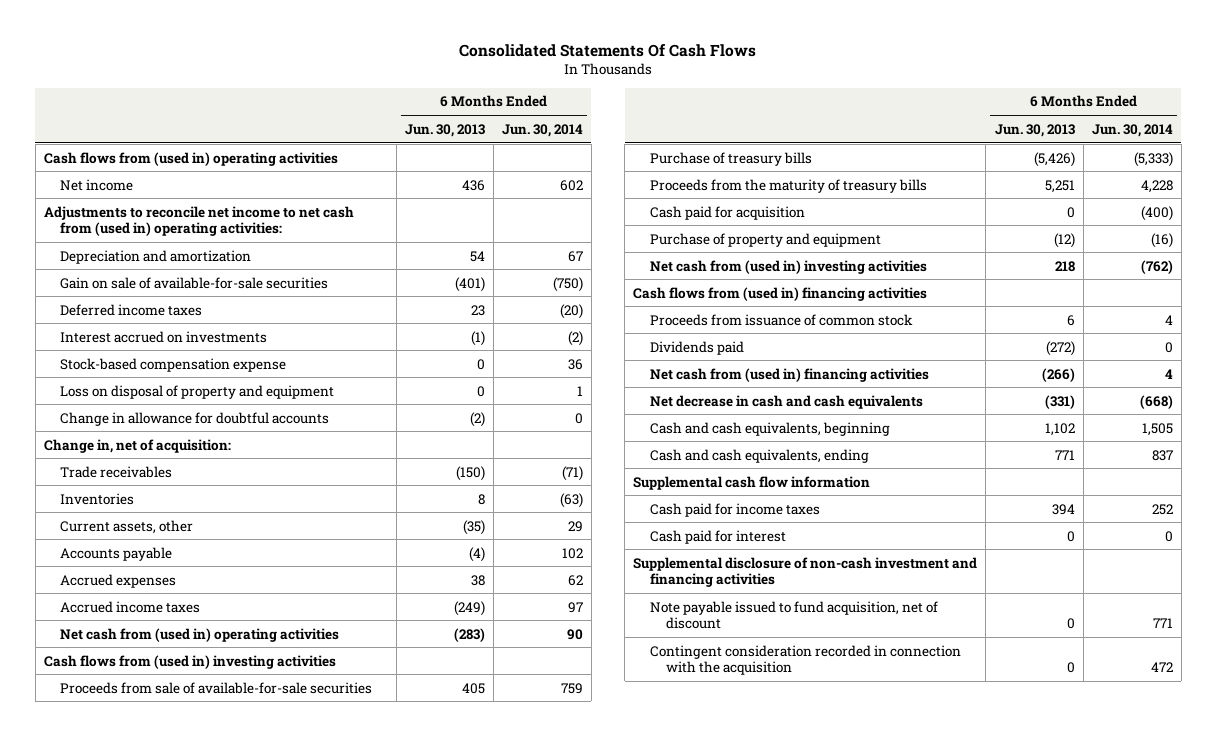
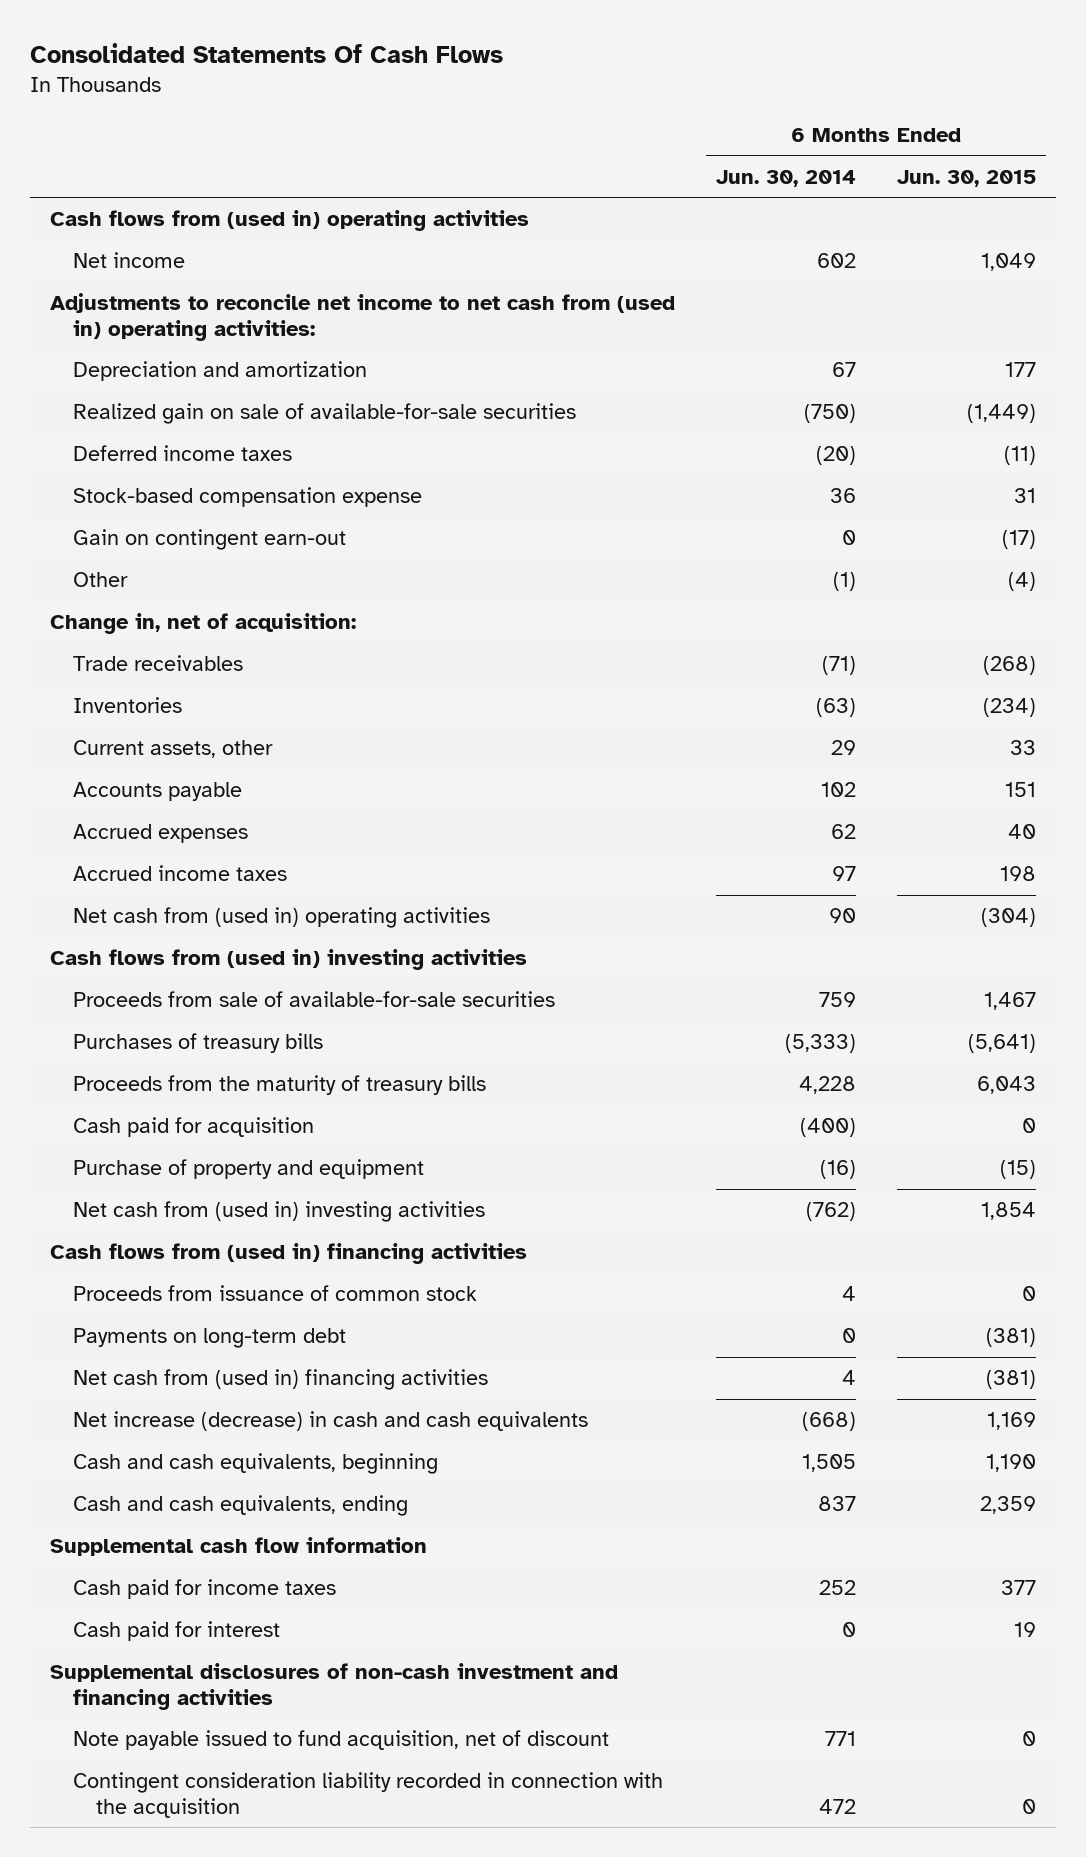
[404,123,485,137] Jun. 30, 2013 -> none
none -> [896,169,1036,187] Jun. 30, 2015
[59,276,328,289] Gain on sale of available-for-sale securities -> [73,403,577,425] Realized gain on sale of available-for-sale securities
[59,330,267,343] Interest accrued on investments -> none
[59,384,334,399] Loss on disposal of property and equipment -> none
[59,411,329,426] Change in allowance for doubtful accounts -> none
none -> [73,529,347,551] Gain on contingent earn-out
none -> [73,572,129,588] Other
[649,151,812,166] Purchase of treasury bills -> [73,1033,324,1054] Purchases of treasury bills
[649,340,744,355] Dividends paid -> none
none -> [73,1328,347,1349] Payments on long-term debt
[649,394,923,409] Net decrease in cash and cash equivalents -> [73,1411,589,1432] Net increase (decrease) in cash and cash equivalents
[633,556,978,588] Supplemental disclosure of non-cash investment and financing activities -> [50,1663,619,1710] Supplemental disclosures of non-cash investment and financing activities
[649,644,961,676] Contingent consideration recorded in connection with the acquisition -> [73,1772,664,1818] Contingent consideration liability recorded in connection with the acquisition

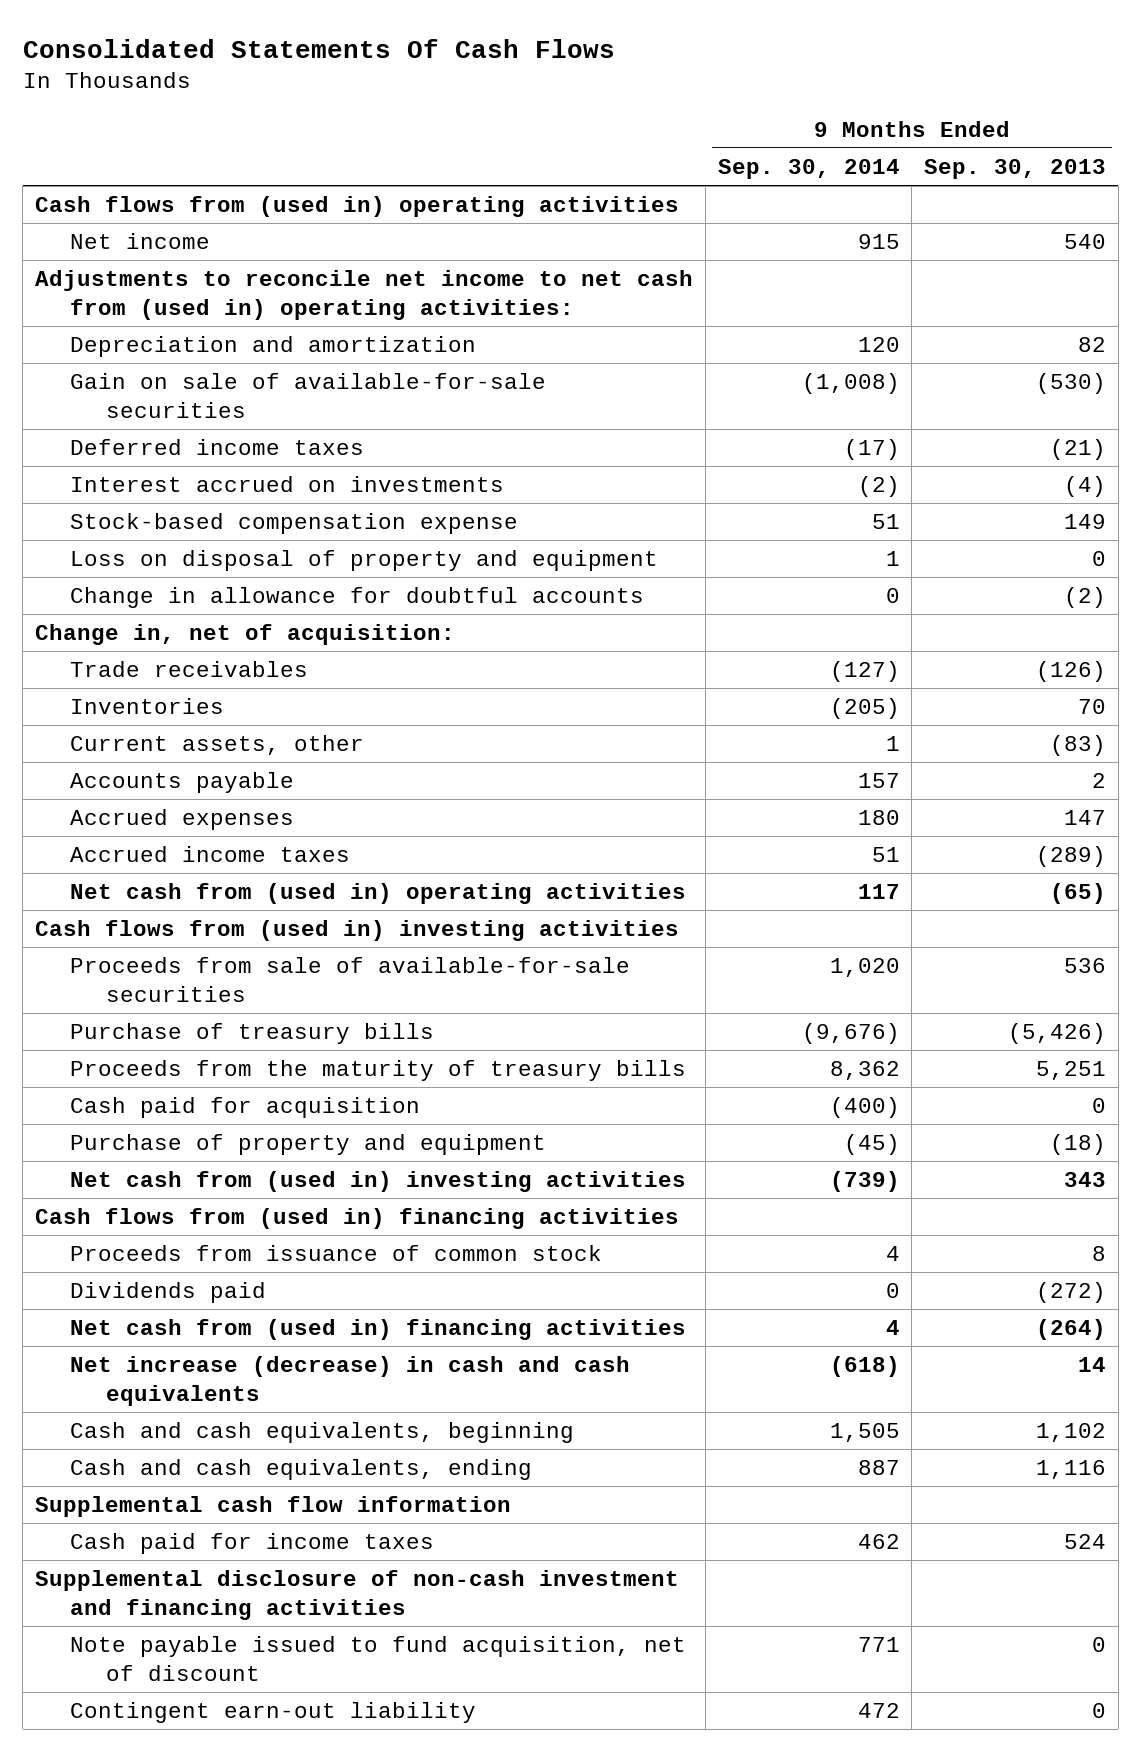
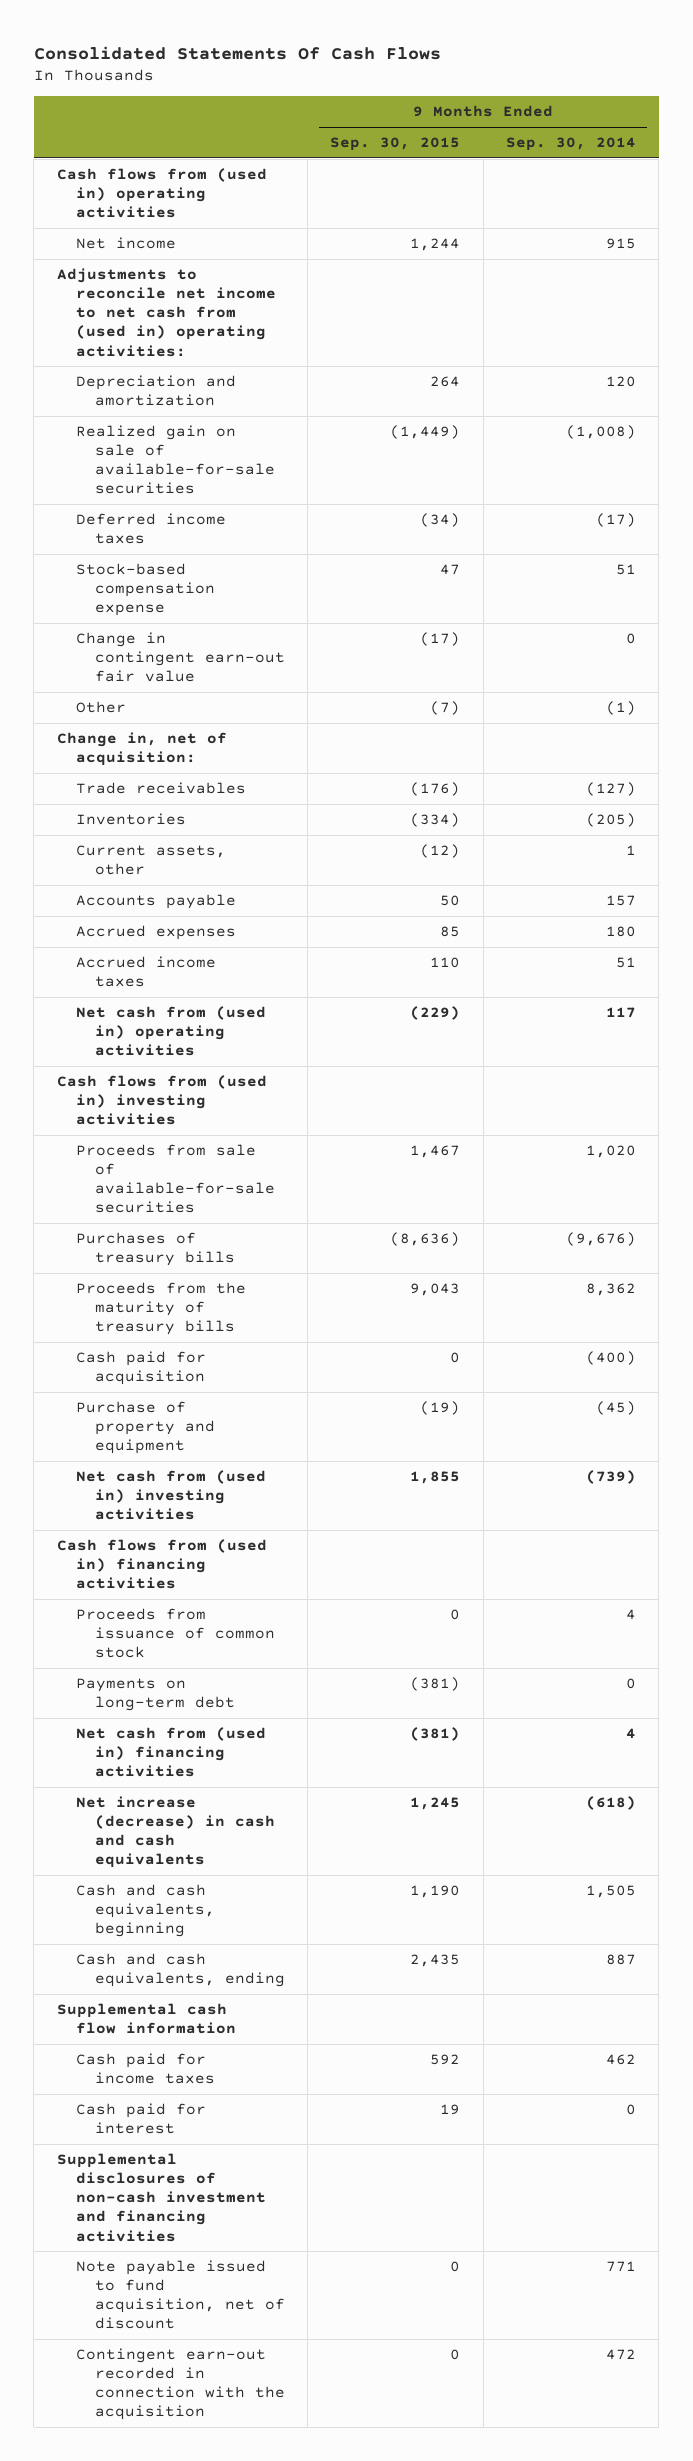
[924,159,1107,180] Sep. 30, 2013 -> none
none -> [330,137,461,152] Sep. 30, 2015
[70,373,547,418] Gain on sale of available-for-sale securities -> [75,425,275,495] Realized gain on sale of available-for-sale securities
[70,476,505,493] Interest accrued on investments -> none
[70,550,659,572] Loss on disposal of property and equipment -> none
[70,587,645,609] Change in allowance for doubtful accounts -> none
none -> [75,632,285,683] Change in contingent earn-out fair value
none -> [75,701,126,714] Other
[70,1023,435,1045] Purchase of treasury bills -> [75,1232,235,1267] Purchases of treasury bills
[70,1282,267,1304] Dividends paid -> none
none -> [75,1678,235,1712] Payments on long-term debt
none -> [75,2103,206,2135] Cash paid for interest
[35,1570,680,1620] Supplemental disclosure of non-cash investment and financing activities -> [56,2153,266,2242] Supplemental disclosures of non-cash investment and financing activities
[70,1702,477,1724] Contingent earn-out liability -> [75,2348,285,2421] Contingent earn-out recorded in connection with the acquisition

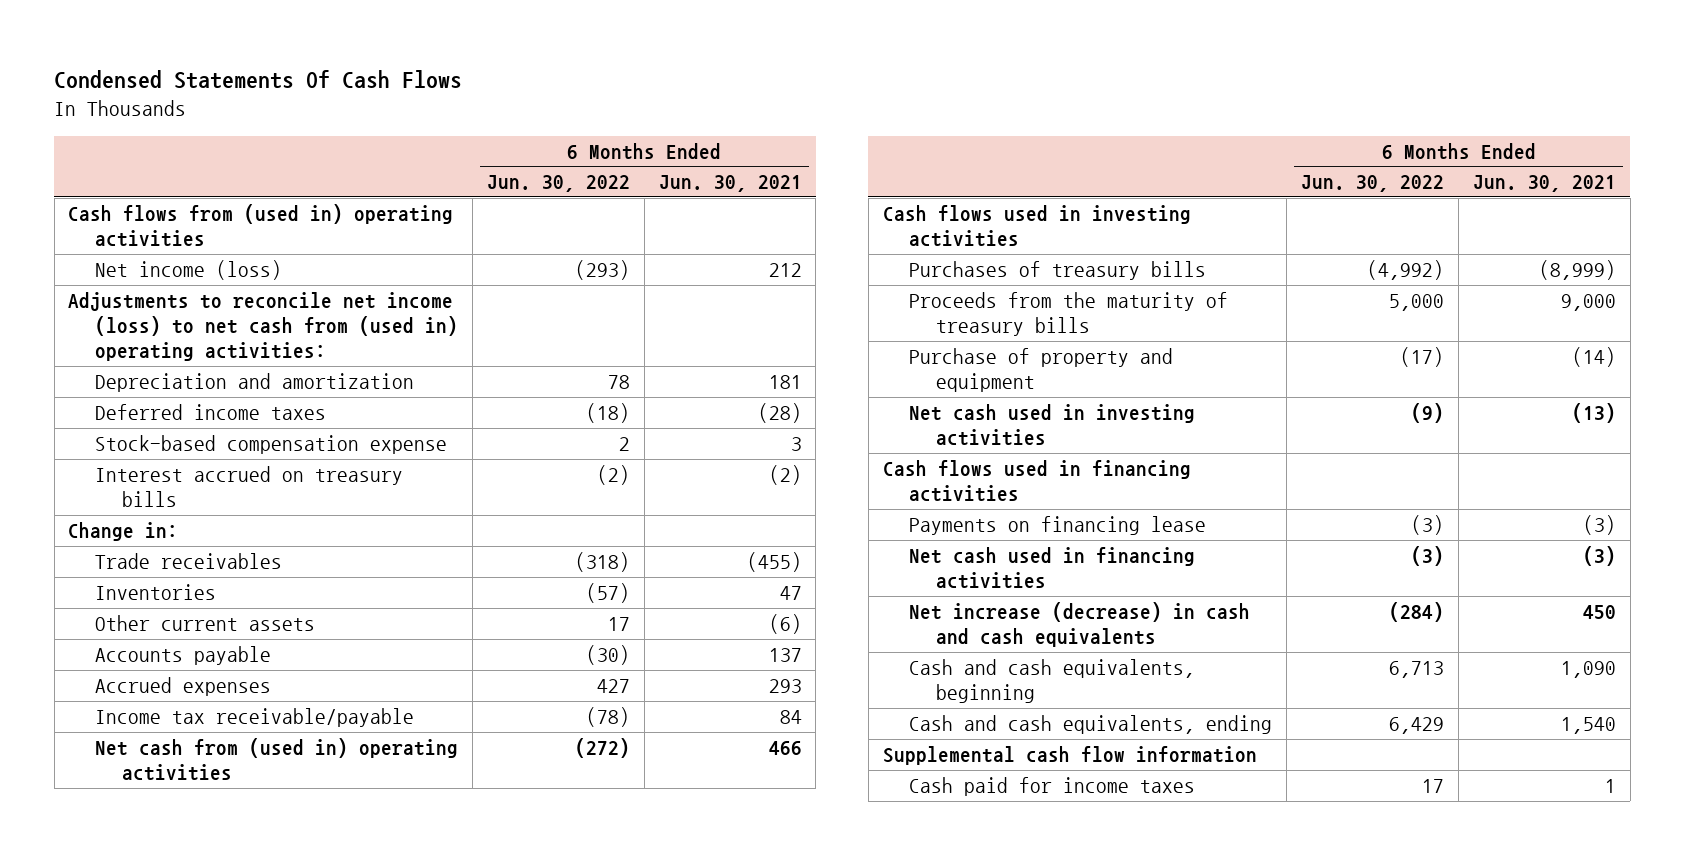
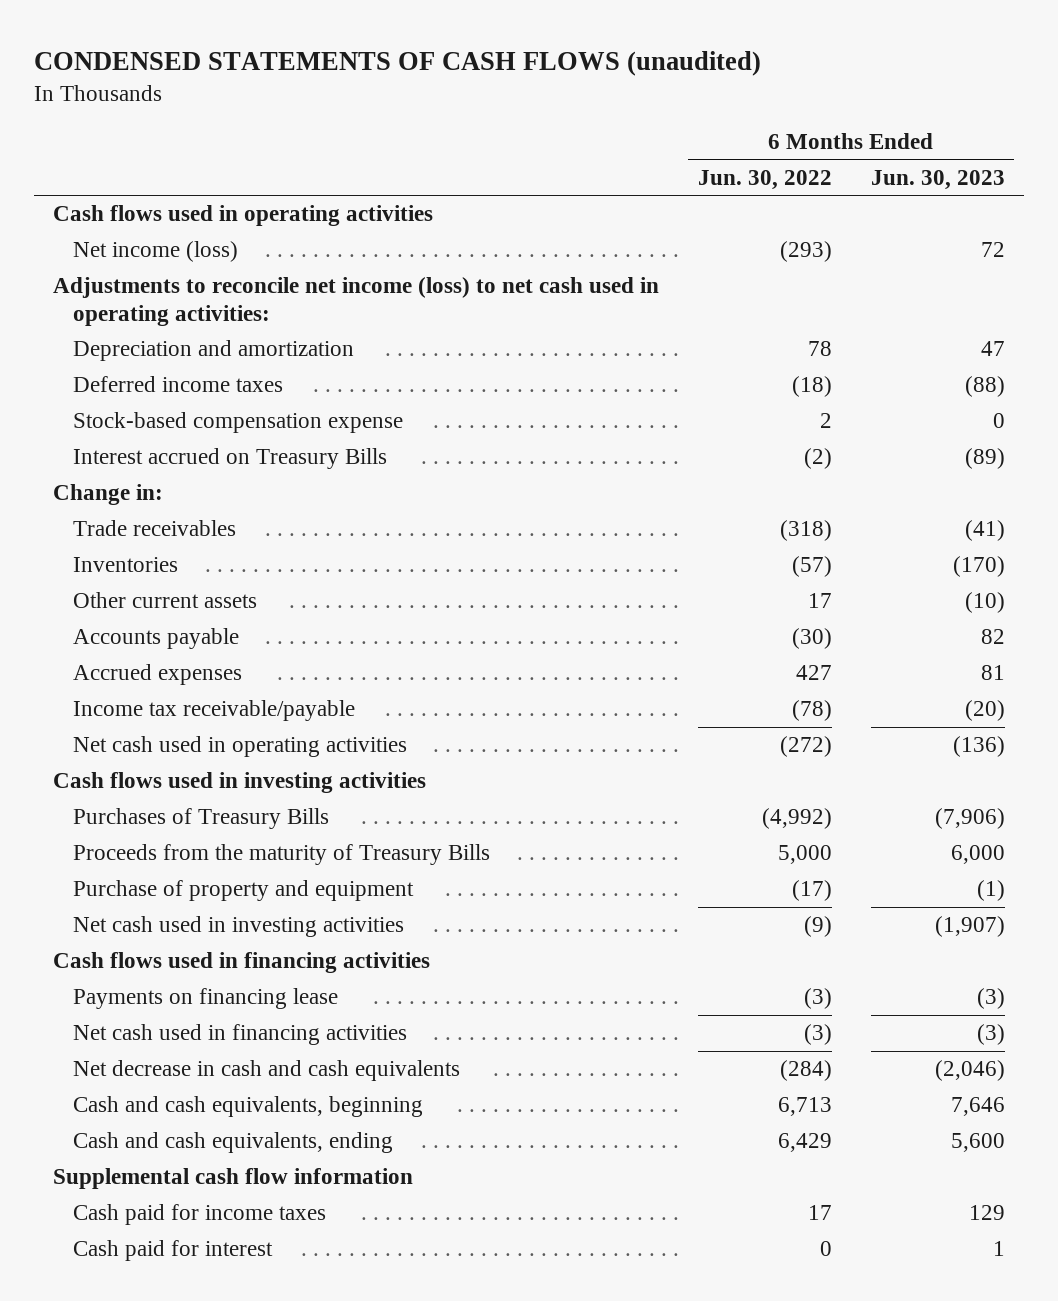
[54,69,463,89] Condensed Statements Of Cash Flows -> [34,50,762,76] CONDENSED STATEMENTS OF CASH FLOWS (unaudited)
[658,175,802,193] Jun. 30, 2021 -> none
none -> [870,169,1005,190] Jun. 30, 2023
[68,203,454,248] Cash flows from (used in) operating activities -> [53,205,434,227] Cash flows used in operating activities
[68,291,459,362] Adjustments to reconcile net income (loss) to net cash from (used in) operating activities: -> [53,277,660,326] Adjustments to reconcile net income (loss) to net cash used in operating activities:
[95,465,404,508] Interest accrued on treasury bills -> [73,448,388,470] Interest accrued on Treasury Bills
[95,737,459,782] Net cash from (used in) operating activities -> [73,736,408,758] Net cash used in operating activities
[909,260,1207,280] Purchases of treasury bills -> [73,808,330,830] Purchases of Treasury Bills
[909,291,1229,337] Proceeds from the maturity of treasury bills -> [73,844,491,866] Proceeds from the maturity of Treasury Bills
[909,601,1251,648] Net increase (decrease) in cash and cash equivalents -> [73,1060,461,1082] Net decrease in cash and cash equivalents
none -> [73,1240,274,1262] Cash paid for interest

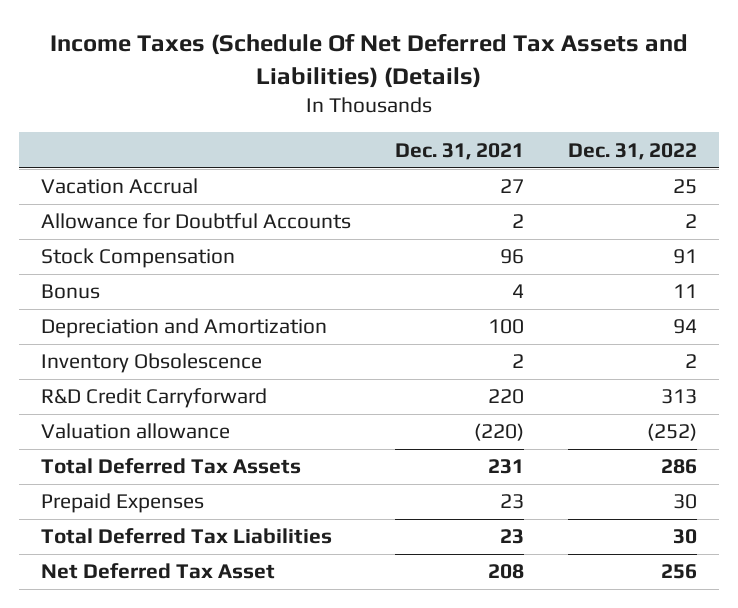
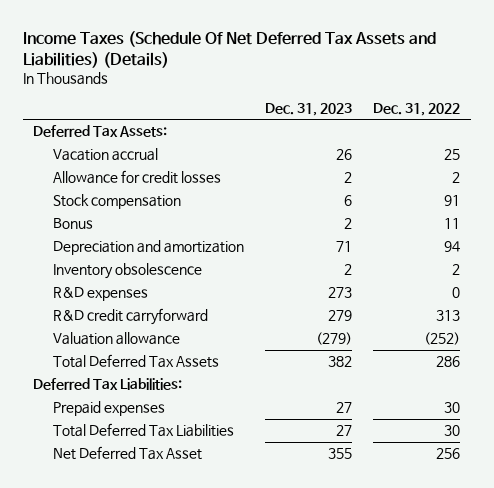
[395,142,525,160] Dec. 31, 2021 -> none
none -> [265,102,353,116] Dec. 31, 2023
none -> [33,125,168,138] Deferred Tax Assets:
[41,178,199,195] Vacation Accrual -> [52,148,158,162] Vacation accrual
[41,213,352,230] Allowance for Doubtful Accounts -> [52,170,221,185] Allowance for credit losses
[41,248,236,269] Stock Compensation -> [52,194,181,210] Stock compensation
[41,318,328,339] Depreciation and Amortization -> [52,240,244,256] Depreciation and amortization
[41,353,263,374] Inventory Obsolescence -> [52,263,202,280] Inventory obsolescence
none -> [52,287,148,302] R&D expenses
[41,388,268,409] R&D Credit Carryforward -> [52,308,208,326] R&D credit carryforward
none -> [33,378,183,391] Deferred Tax Liabilities:
[41,493,205,514] Prepaid Expenses -> [52,401,165,417] Prepaid expenses

